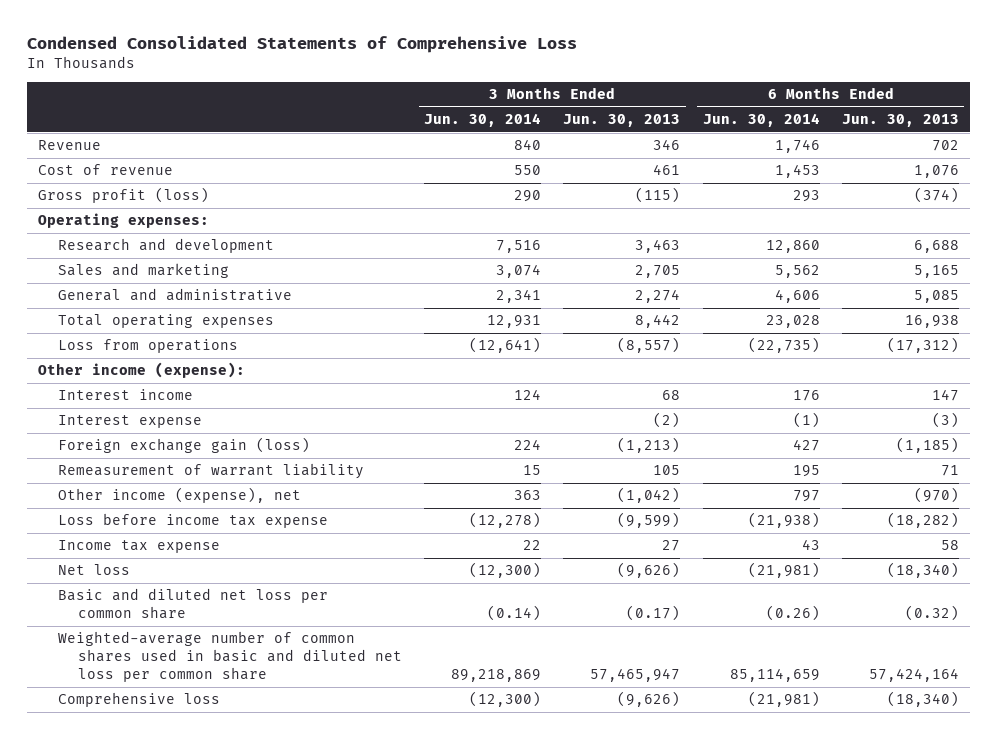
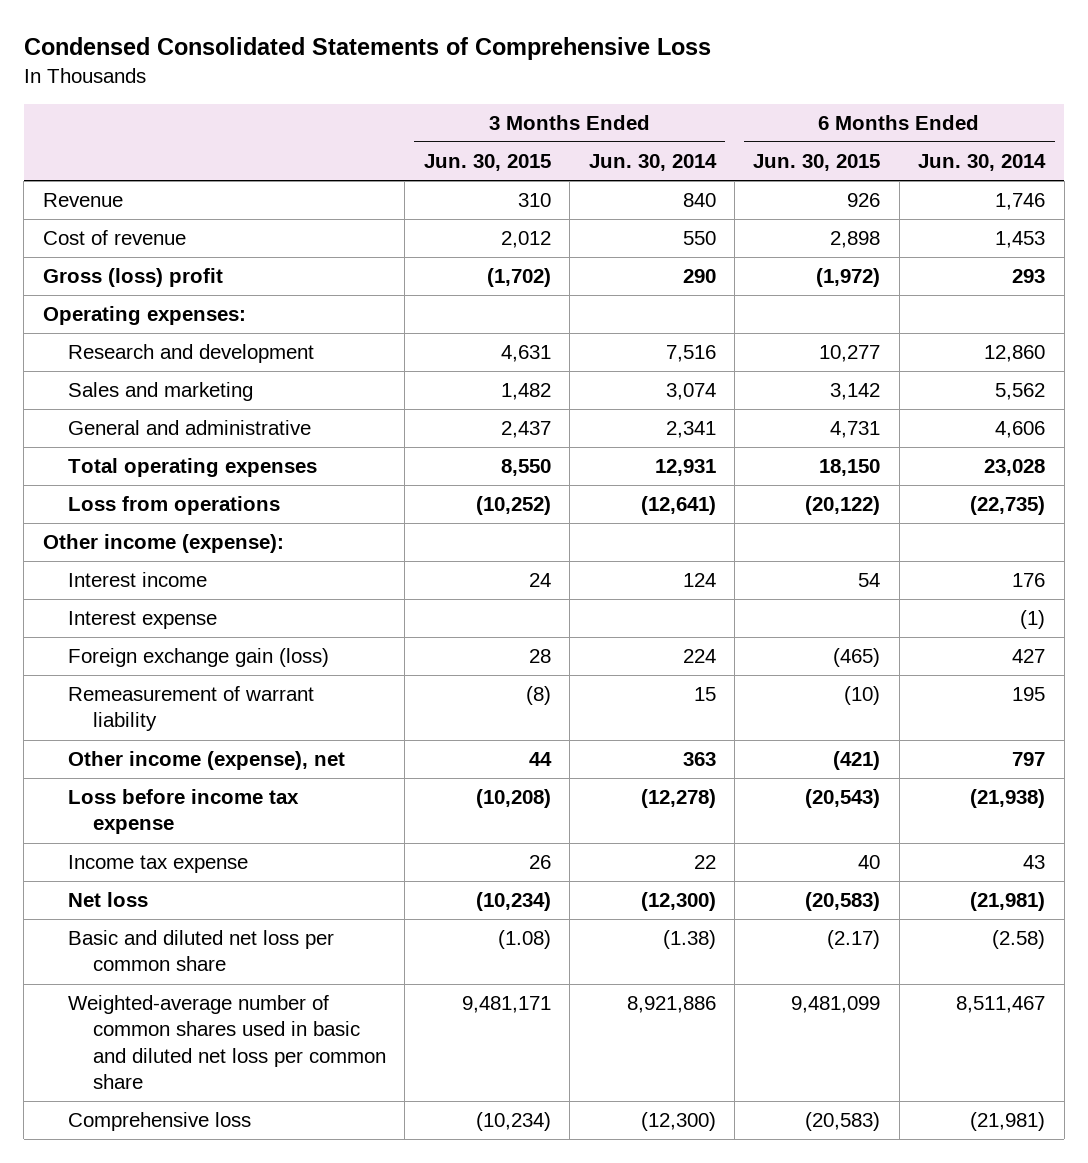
[563,114,681,128] Jun. 30, 2013 -> none
[841,114,959,128] Jun. 30, 2013 -> none
none -> [423,154,551,172] Jun. 30, 2015
none -> [753,154,881,172] Jun. 30, 2015
[37,187,209,204] Gross profit (loss) -> [42,268,223,288] Gross (loss) profit
[487,605,542,622] (0.14) -> [662,930,716,950] (1.38)
[765,605,820,622] (0.26) -> [992,930,1046,950] (2.58)
[451,669,542,683] 89,218,869 -> [626,996,716,1014] 8,921,886
[729,668,820,683] 85,114,659 -> [956,996,1046,1014] 8,511,467

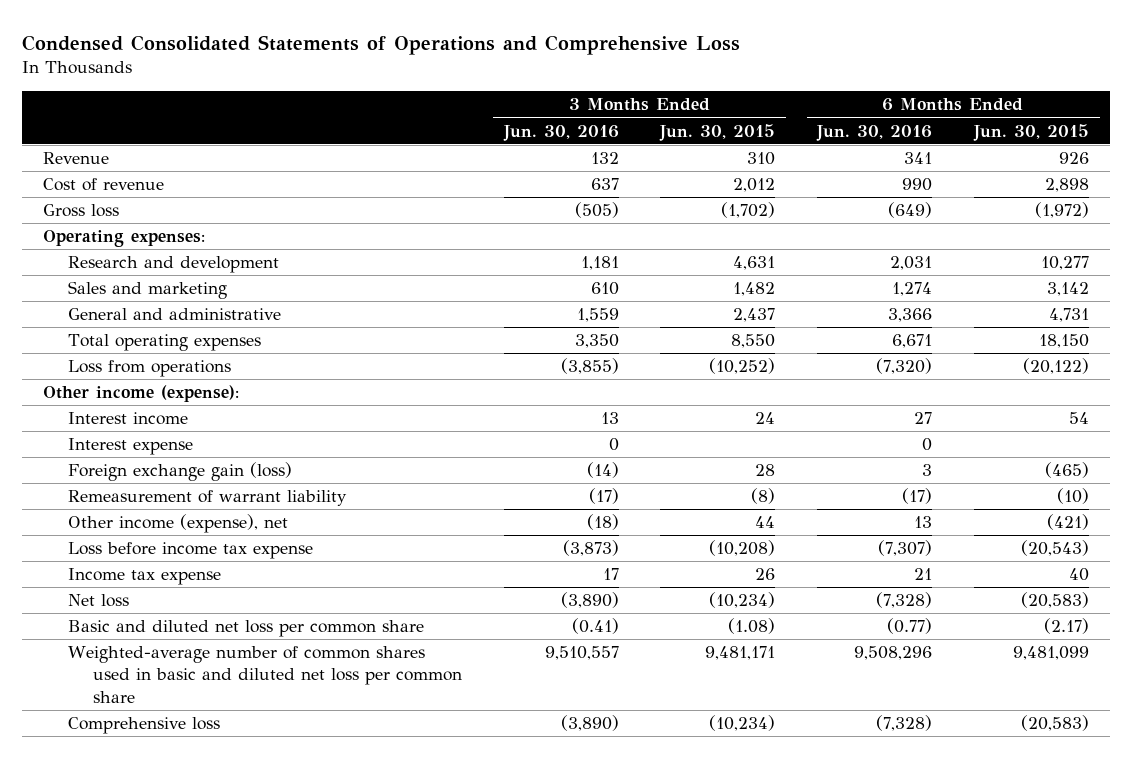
[23,37,711,61] Condensed Consolidated Statements of Comprehensive Loss -> [22,34,741,55] Condensed Consolidated Statements of Operations and Comprehensive Loss
[588,154,717,172] Jun. 30, 2014 -> none
[918,154,1047,172] Jun. 30, 2014 -> none
none -> [502,124,619,141] Jun. 30, 2016
none -> [816,124,933,141] Jun. 30, 2016
[42,268,223,288] Gross (loss) profit -> [43,204,120,218] Gross loss

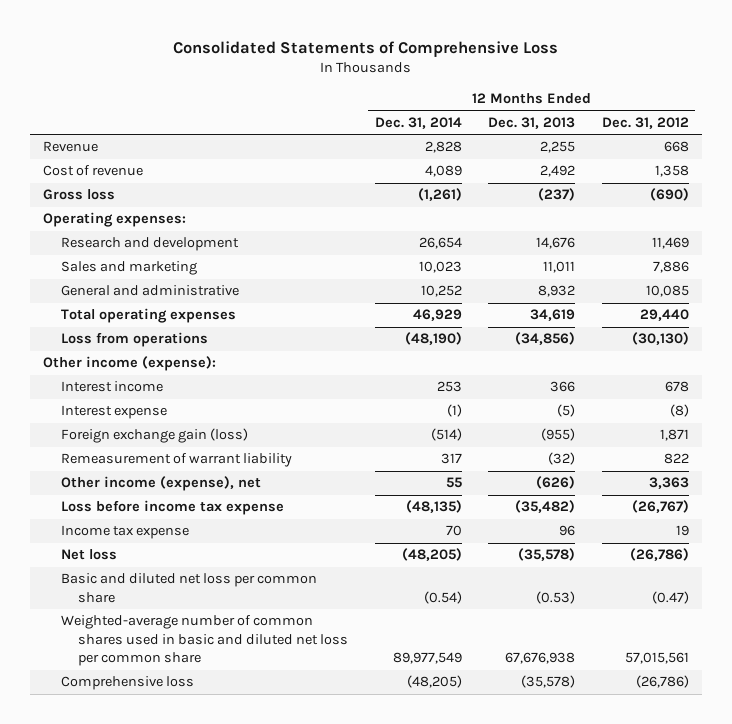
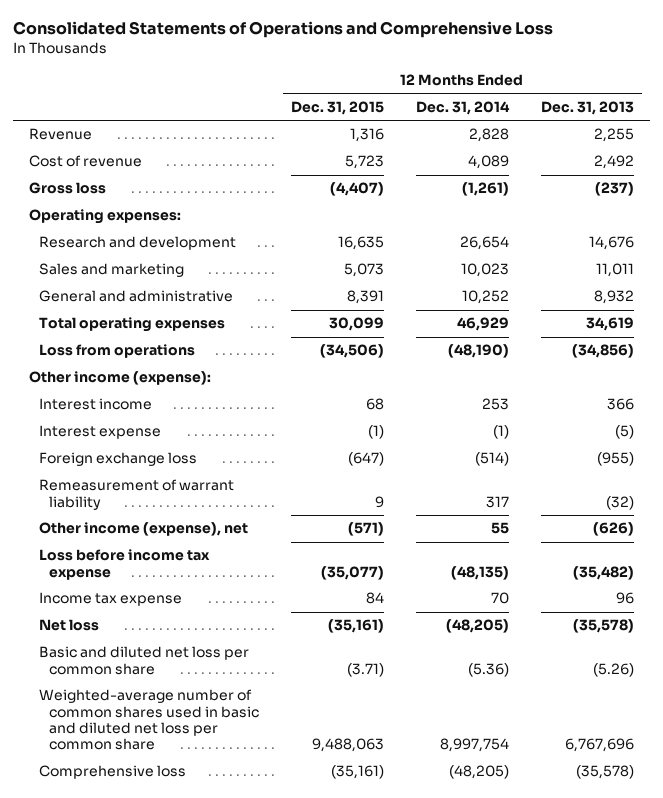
[173,40,559,57] Consolidated Statements of Comprehensive Loss -> [12,21,553,39] Consolidated Statements of Operations and Comprehensive Loss
[601,116,689,129] Dec. 31, 2012 -> none
none -> [290,100,384,115] Dec. 31, 2015
[60,428,248,444] Foreign exchange gain (loss) -> [38,452,197,467] Foreign exchange loss
[423,590,462,604] (0.54) -> [467,662,509,677] (5.36)
[536,590,576,604] (0.53) -> [593,662,635,677] (5.26)
[392,652,462,665] 89,977,549 -> [439,738,509,753] 8,997,754
[505,652,576,665] 67,676,938 -> [565,738,635,753] 6,767,696

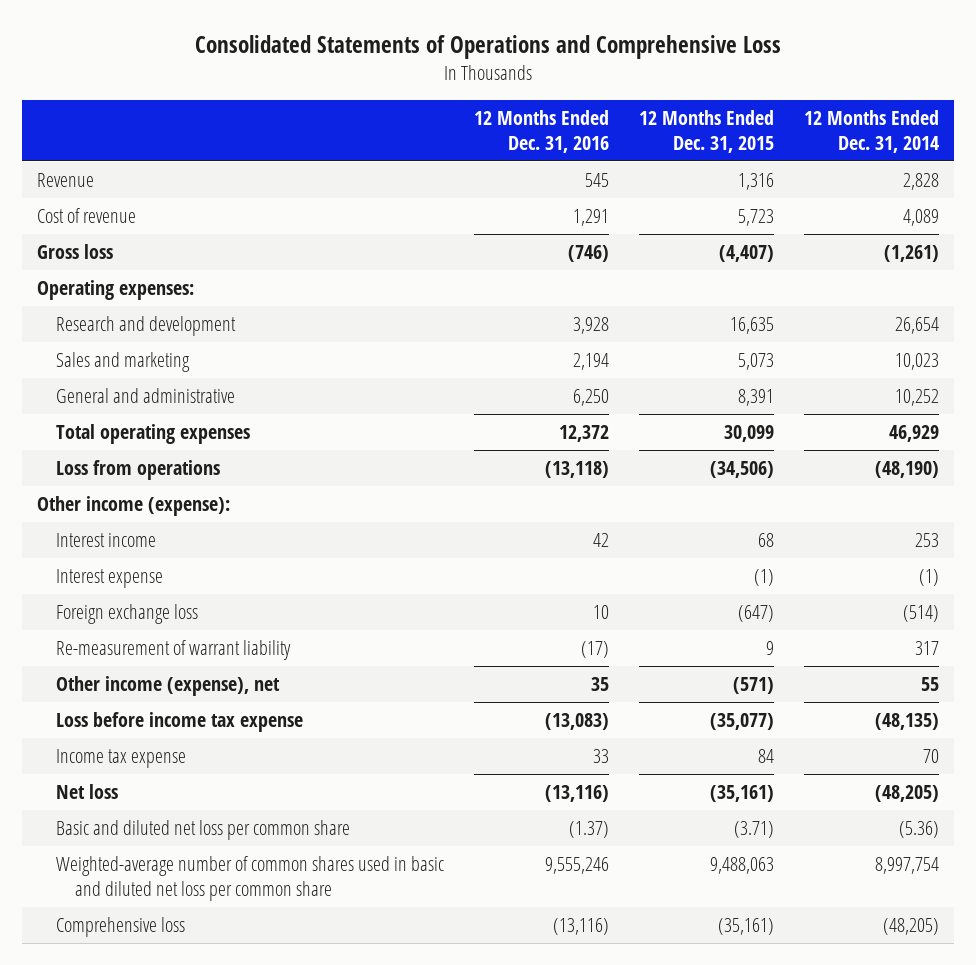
[541,100,635,115] Dec. 31, 2013 -> none
none -> [474,109,610,153] 12 Months Ended Dec. 31, 2016
[38,479,234,510] Remeasurement of warrant liability -> [56,640,292,661] Re-measurement of warrant liability

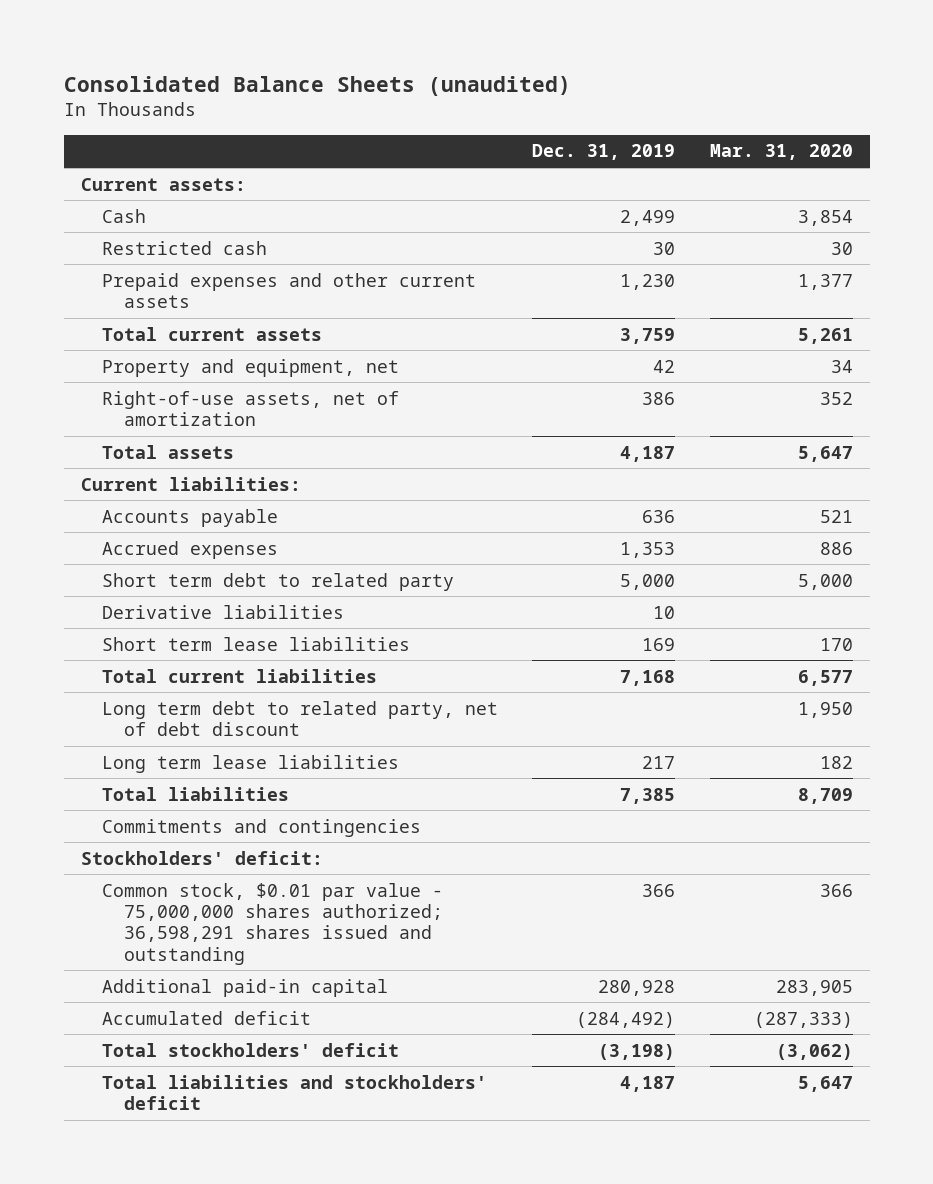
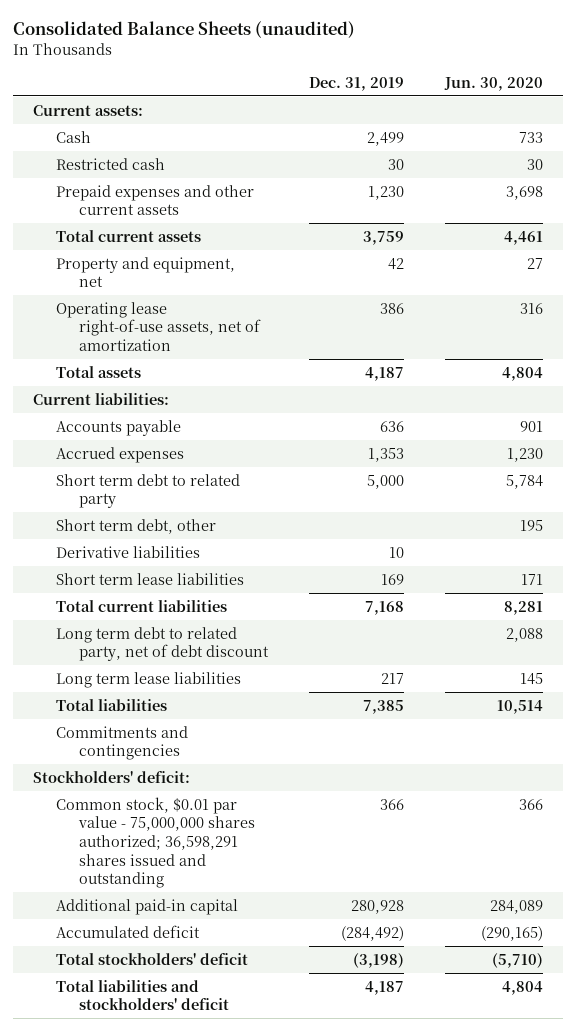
[709,144,853,161] Mar. 31, 2020 -> none
none -> [443,76,543,91] Jun. 30, 2020
[102,390,400,427] Right-of-use assets, net of amortization -> [55,301,261,351] Operating lease right-of-use assets, net of amortization
none -> [55,518,216,534] Short term debt, other

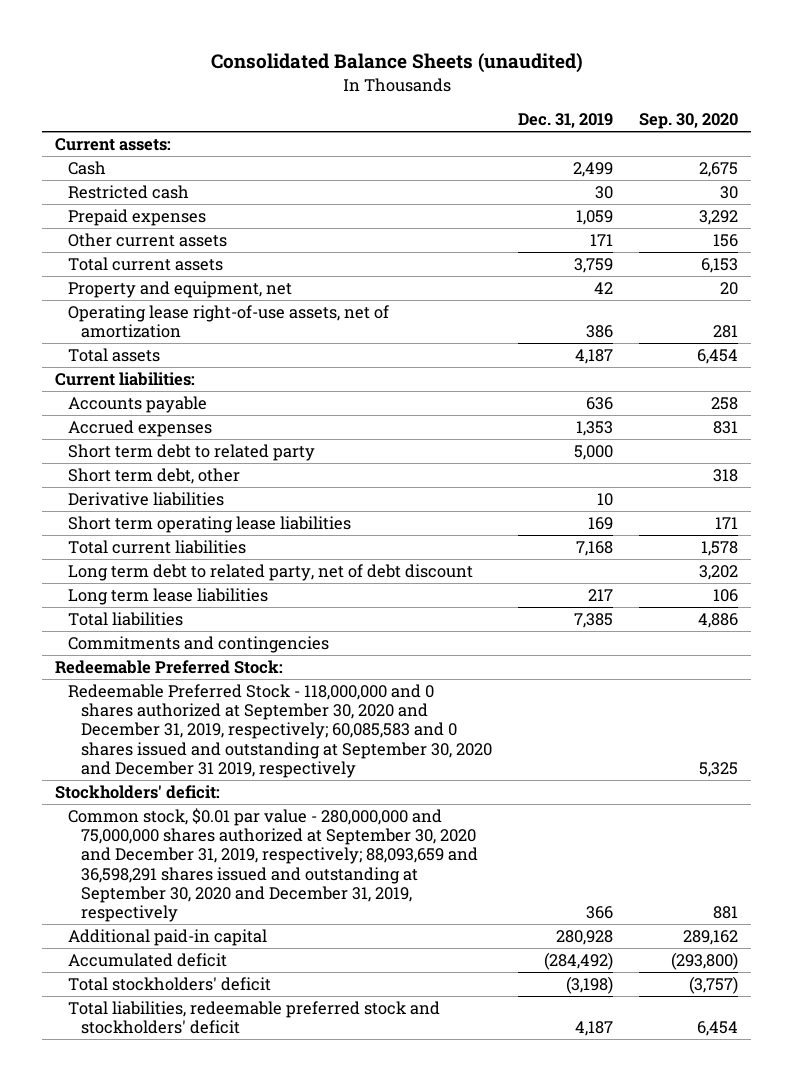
[443,76,543,91] Jun. 30, 2020 -> none
none -> [639,113,739,130] Sep. 30, 2020
[55,184,254,216] Prepaid expenses and other current assets -> [68,209,207,227] Prepaid expenses
[367,185,404,200] 1,230 -> [575,210,613,226] 1,059
none -> [68,233,228,248] Other current assets
[55,572,244,585] Short term lease liabilities -> [68,516,352,534] Short term operating lease liabilities
none -> [55,660,284,675] Redeemable Preferred Stock:
none -> [68,684,492,778] Redeemable Preferred Stock - 118,000,000 and 0 shares authorized at September 30, 2020 and December 31, 2019, respectively; 60,085,583 and 0 shares issued and outstanding at September 30, 2020 and December 31 2019, respectively
[55,796,255,889] Common stock, $0.01 par value - 75,000,000 shares authorized; 36,598,291 shares issued and outstanding -> [68,808,478,923] Common stock, $0.01 par value - 280,000,000 and 75,000,000 shares authorized at September 30, 2020 and December 31, 2019, respectively; 88,093,659 and 36,598,291 shares issued and outstanding at September 30, 2020 and December 31, 2019, respectively
[55,979,229,1011] Total liabilities and stockholders' deficit -> [68,1001,441,1035] Total liabilities, redeemable preferred stock and stockholders' deficit

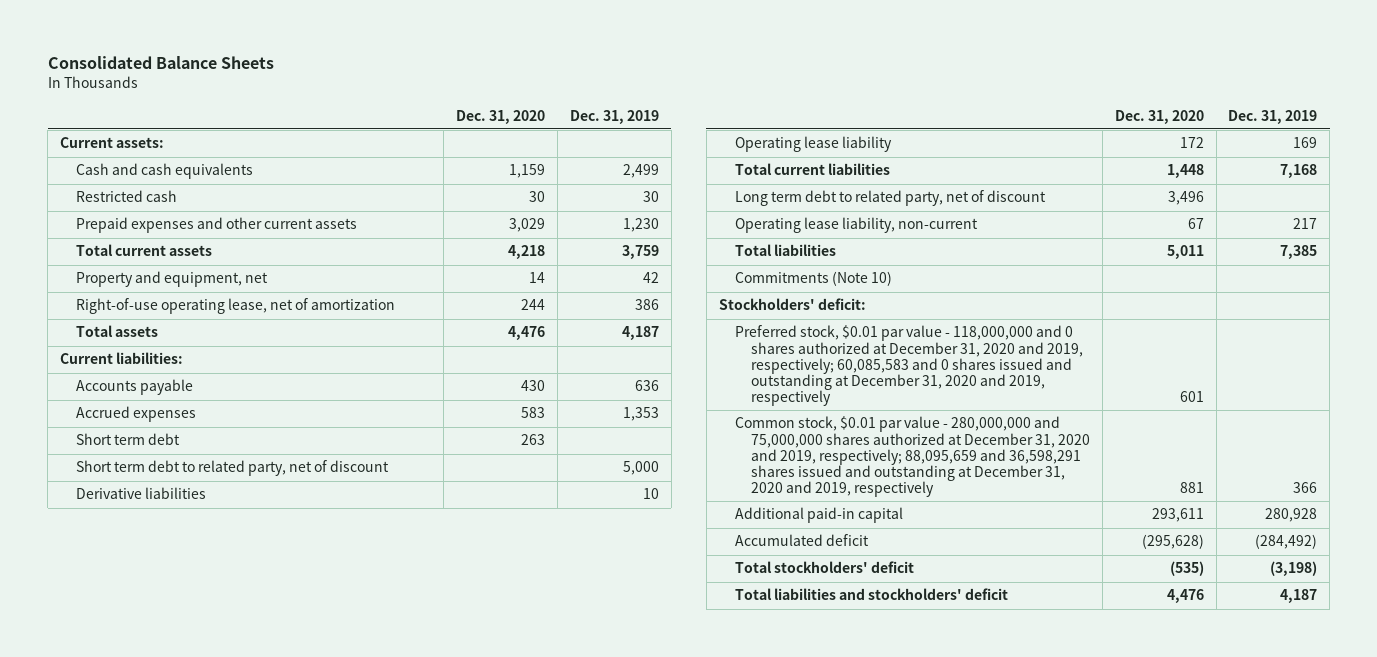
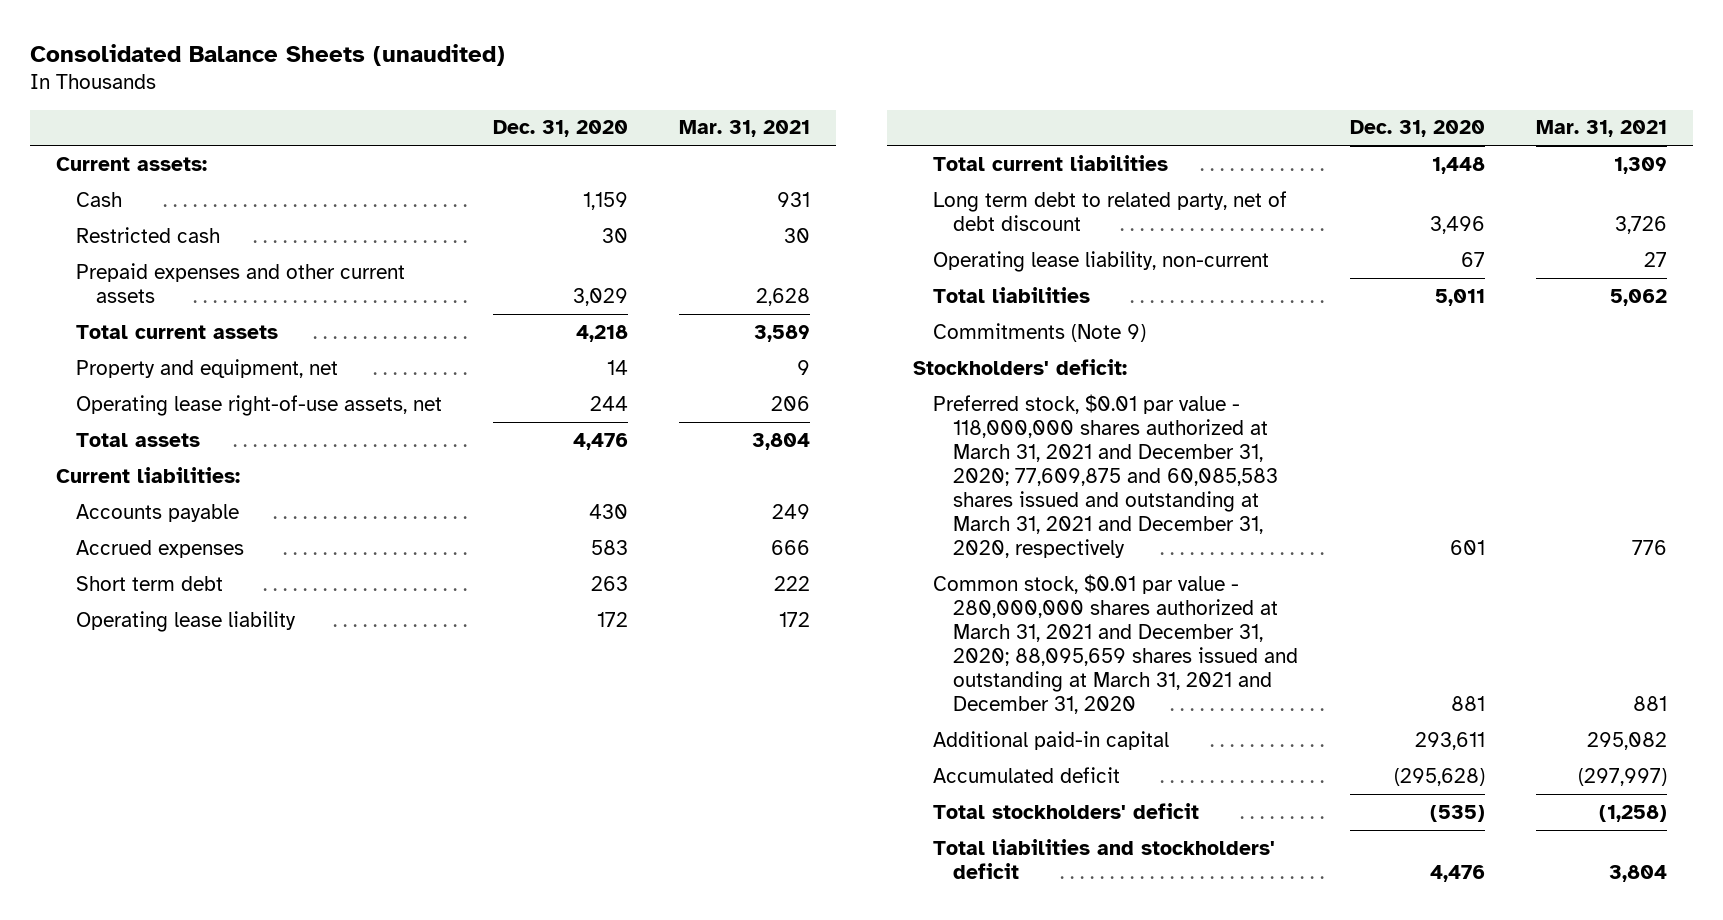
[47,56,274,70] Consolidated Balance Sheets -> [30,43,506,66] Consolidated Balance Sheets (unaudited)
[569,109,659,124] Dec. 31, 2019 -> none
none -> [679,120,811,138] Mar. 31, 2021
[76,163,254,180] Cash and cash equivalents -> [75,191,122,207] Cash
[76,298,396,315] Right-of-use operating lease, net of amortization -> [75,394,442,416] Operating lease right-of-use assets, net
[76,460,390,477] Short term debt to related party, net of discount -> none
[76,487,207,500] Derivative liabilities -> none
[734,190,1046,207] Long term debt to related party, net of discount -> [932,190,1287,231] Long term debt to related party, net of debt discount
[734,271,892,287] Commitments (Note 10) -> [932,322,1146,342] Commitments (Note 9)
[734,325,1083,407] Preferred stock, $0.01 par value - 118,000,000 and 0 shares authorized at December 31, 2020 and 2019, respectively; 60,085,583 and 0 shares issued and outstanding at December 31, 2020 and 2019, respectively -> [932,393,1278,558] Preferred stock, $0.01 par value - 118,000,000 shares authorized at March 31, 2021 and December 31, 2020; 77,609,875 and 60,085,583 shares issued and outstanding at March 31, 2021 and December 31, 2020, respectively
[734,416,1090,498] Common stock, $0.01 par value - 280,000,000 and 75,000,000 shares authorized at December 31, 2020 and 2019, respectively; 88,095,659 and 36,598,291 shares issued and outstanding at December 31, 2020 and 2019, respectively -> [932,573,1298,714] Common stock, $0.01 par value - 280,000,000 shares authorized at March 31, 2021 and December 31, 2020; 88,095,659 shares issued and outstanding at March 31, 2021 and December 31, 2020

